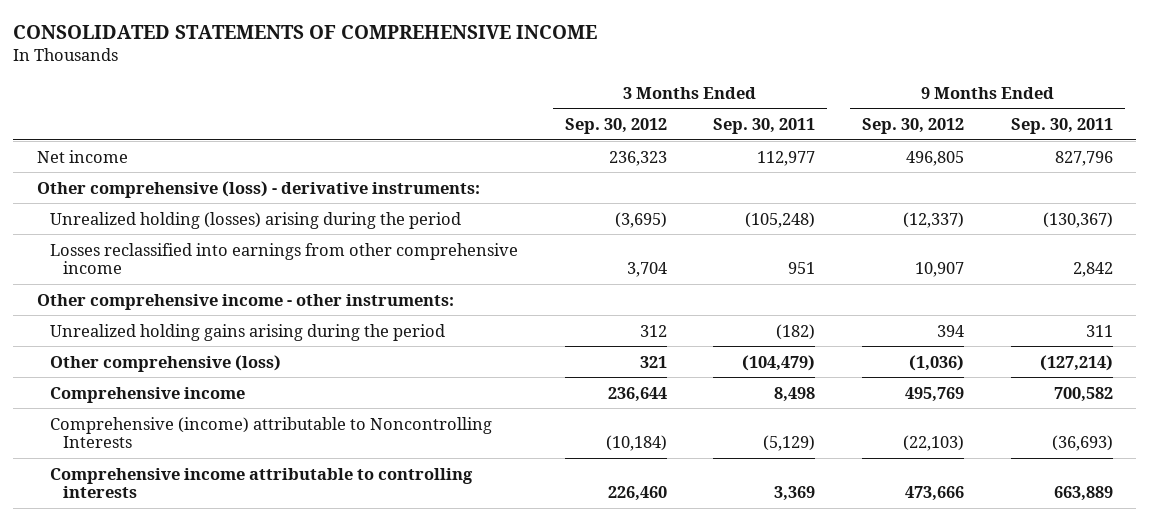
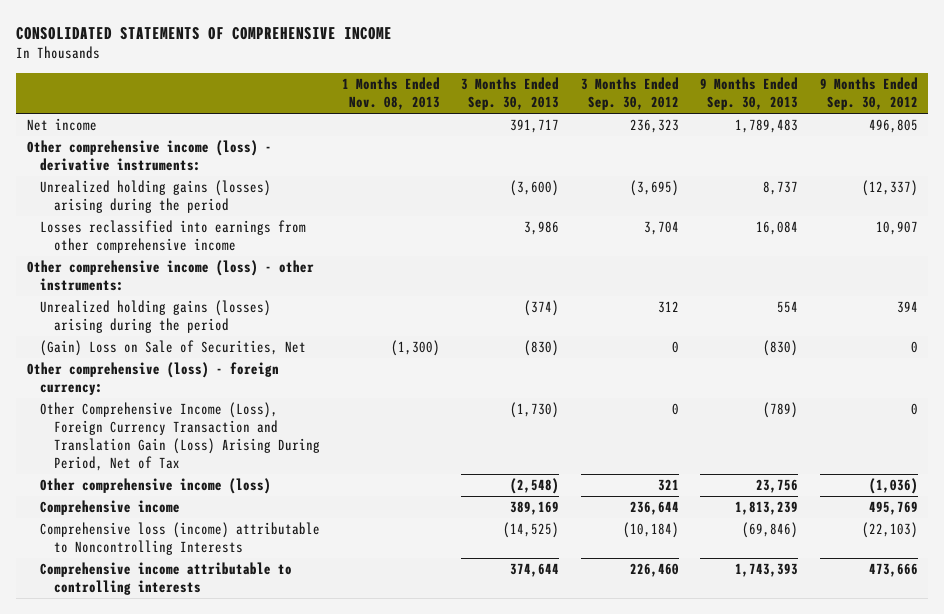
[713,117,816,134] Sep. 30, 2011 -> none
[1010,117,1113,134] Sep. 30, 2011 -> none
none -> [341,77,440,111] 1 Months Ended Nov. 08, 2013
none -> [461,77,560,111] 3 Months Ended Sep. 30, 2013
none -> [700,77,799,111] 9 Months Ended Sep. 30, 2013
[36,180,480,198] Other comprehensive (loss) - derivative instruments: -> [26,140,272,172] Other comprehensive income (loss) - derivative instruments:
[49,211,461,229] Unrealized holding (losses) arising during the period -> [40,180,272,214] Unrealized holding gains (losses) arising during the period
[36,293,454,310] Other comprehensive income - other instruments: -> [26,260,314,292] Other comprehensive income (loss) - other instruments:
[49,323,445,341] Unrealized holding gains arising during the period -> [40,300,272,334] Unrealized holding gains (losses) arising during the period
none -> [40,340,307,357] (Gain) Loss on Sale of Securities, Net
none -> [26,362,279,396] Other comprehensive (loss) - foreign currency:
none -> [40,402,320,472] Other Comprehensive Income (Loss), Foreign Currency Transaction and Translation Gain (Loss) Arising During Period, Net of Tax
[49,354,281,372] Other comprehensive (loss) -> [40,478,272,495] Other comprehensive income (loss)
[49,416,492,449] Comprehensive (income) attributable to Noncontrolling Interests -> [40,522,321,556] Comprehensive loss (income) attributable to Noncontrolling Interests

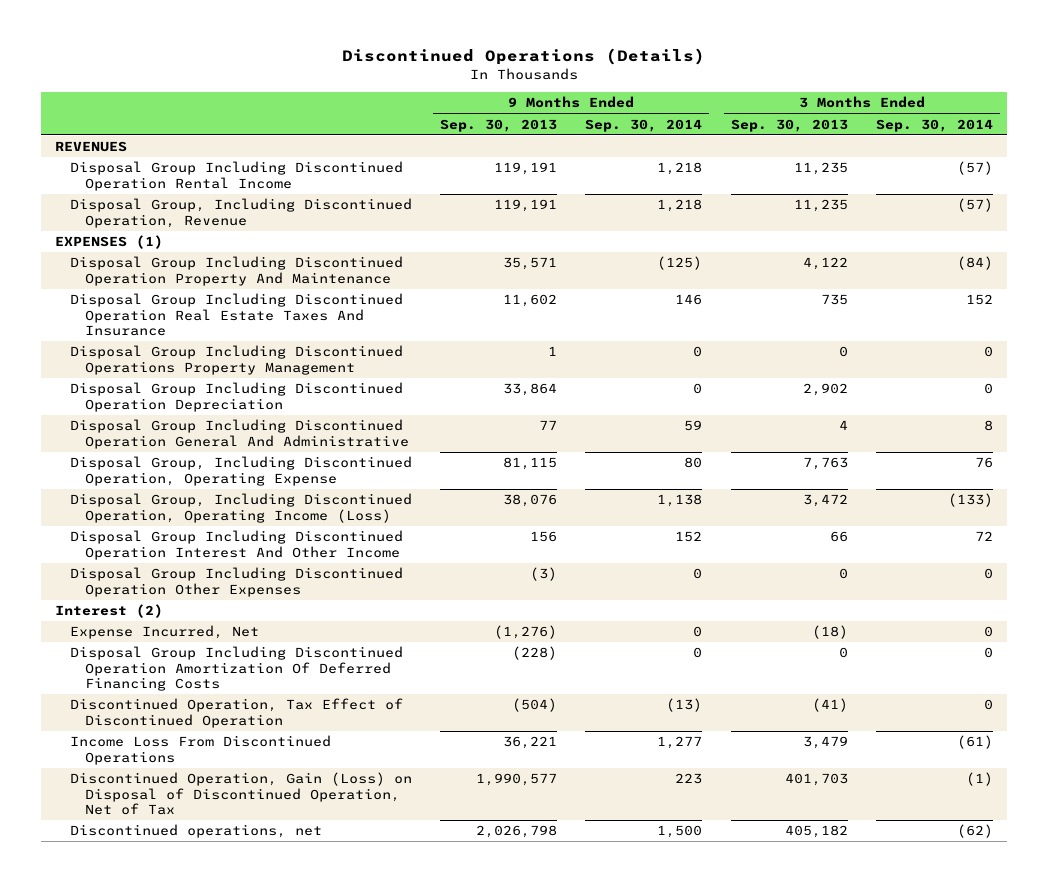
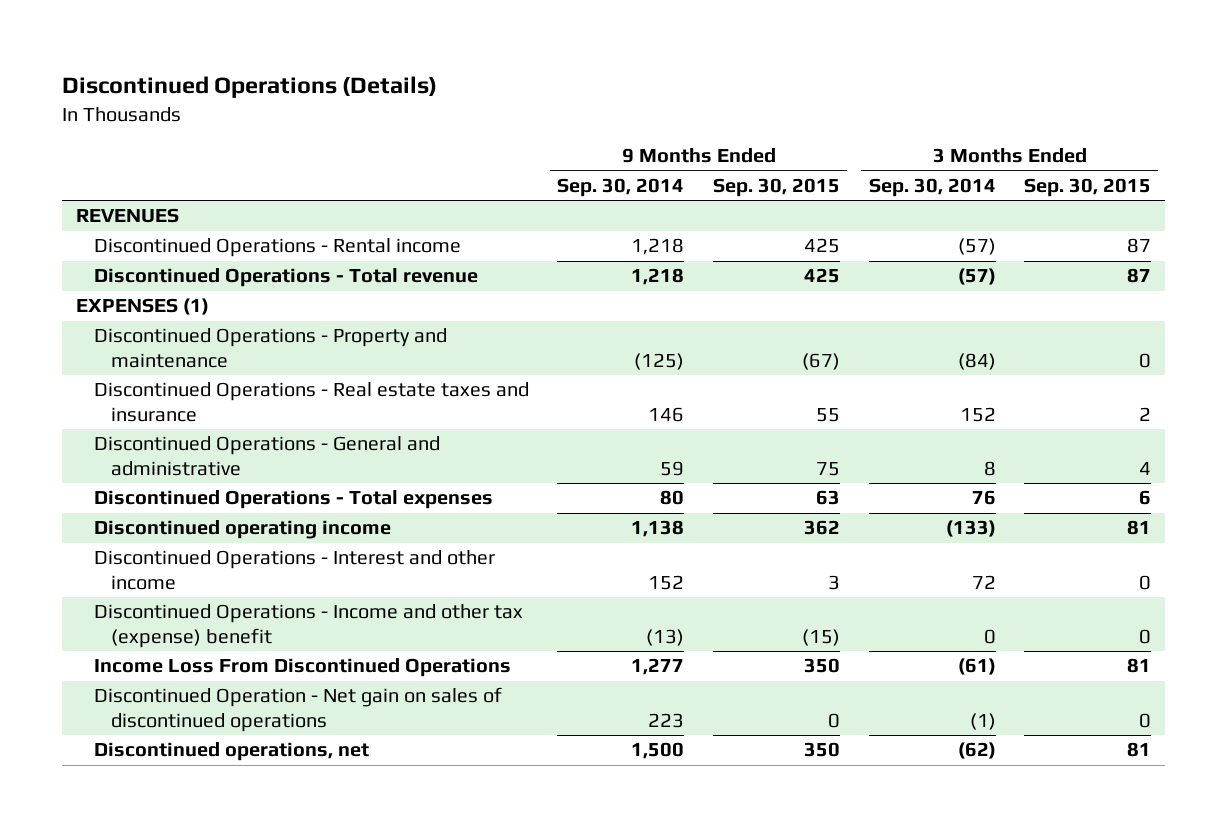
[440,118,558,132] Sep. 30, 2013 -> none
[730,118,848,132] Sep. 30, 2013 -> none
none -> [712,177,840,197] Sep. 30, 2015
none -> [1024,177,1152,197] Sep. 30, 2015
[69,161,403,191] Disposal Group Including Discontinued Operation Rental Income -> [93,238,461,258] Discontinued Operations - Rental income
[69,198,412,228] Disposal Group, Including Discontinued Operation, Revenue -> [93,268,478,288] Discontinued Operations - Total revenue
[69,345,403,375] Disposal Group Including Discontinued Operations Property Management -> none
[69,382,403,412] Disposal Group Including Discontinued Operation Depreciation -> none
[69,567,403,597] Disposal Group Including Discontinued Operation Other Expenses -> none
[55,604,164,619] Interest (2) -> none
[69,625,259,640] Expense Incurred, Net -> none
[69,646,403,692] Disposal Group Including Discontinued Operation Amortization Of Deferred Financing Costs -> none
[69,256,403,286] Disposal Group Including Discontinued Operation Property And Maintenance -> [93,328,447,368] Discontinued Operations - Property and maintenance
[69,293,403,337] Disposal Group Including Discontinued Operation Real Estate Taxes And Insurance -> [93,382,529,422] Discontinued Operations - Real estate taxes and insurance
[69,419,409,449] Disposal Group Including Discontinued Operation General And Administrative -> [93,436,440,476] Discontinued Operations - General and administrative
[69,456,412,486] Disposal Group, Including Discontinued Operation, Operating Expense -> [93,490,493,510] Discontinued Operations - Total expenses
[69,493,412,523] Disposal Group, Including Discontinued Operation, Operating Income (Loss) -> [93,520,391,540] Discontinued operating income
[69,530,403,560] Disposal Group Including Discontinued Operation Interest And Other Income -> [93,550,495,590] Discontinued Operations - Interest and other income
[69,698,403,728] Discontinued Operation, Tax Effect of Discontinued Operation -> [93,604,523,648] Discontinued Operations - Income and other tax (expense) benefit
[69,772,412,816] Discontinued Operation, Gain (Loss) on Disposal of Discontinued Operation, Net of Tax -> [93,687,502,732] Discontinued Operation - Net gain on sales of discontinued operations

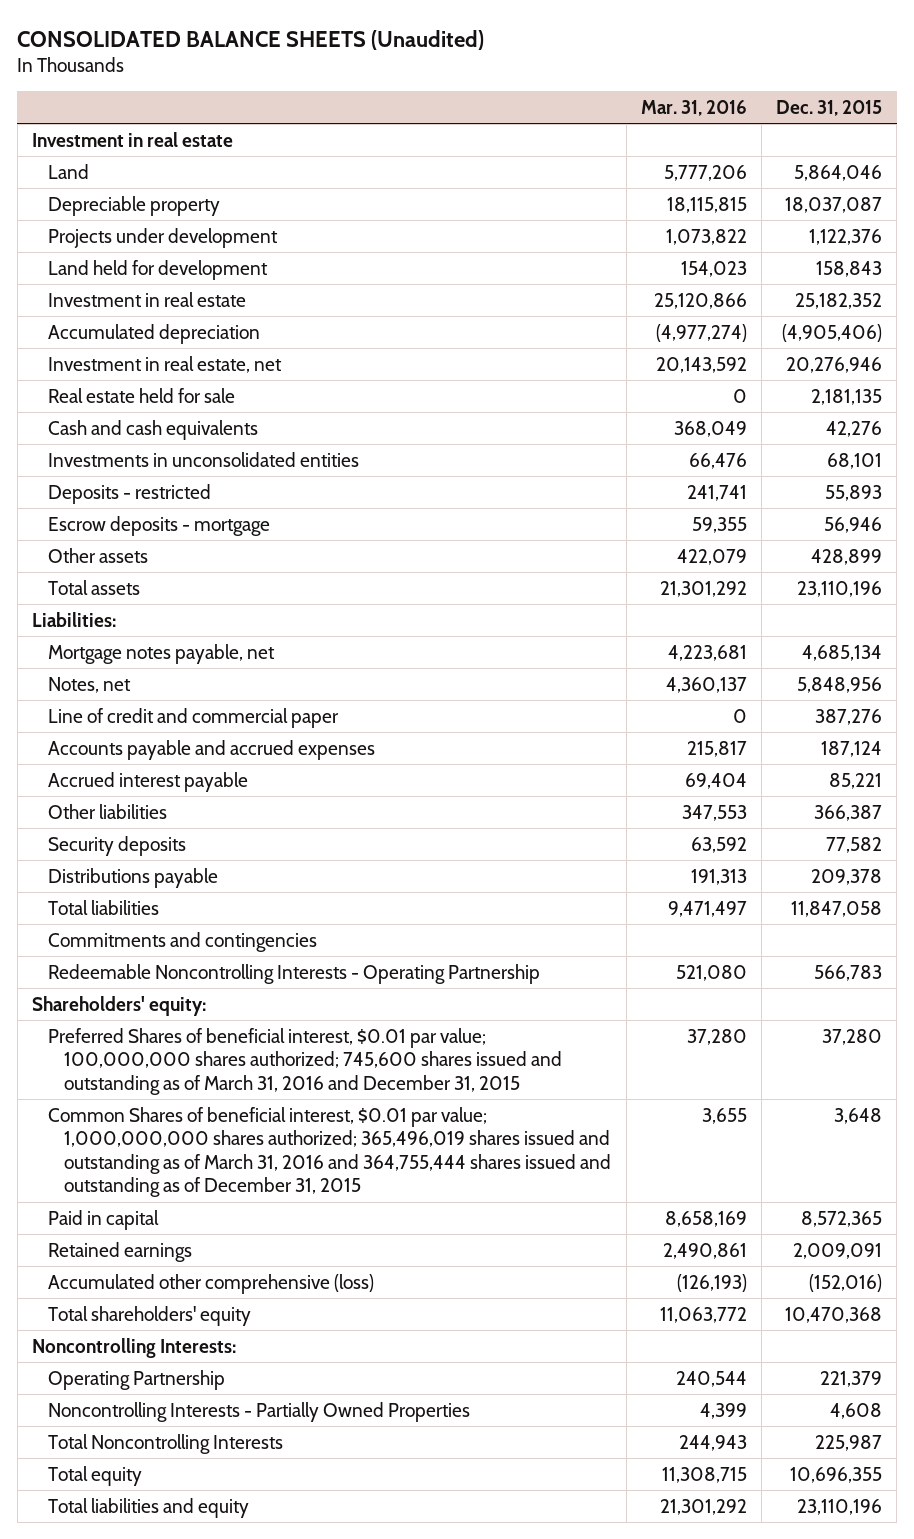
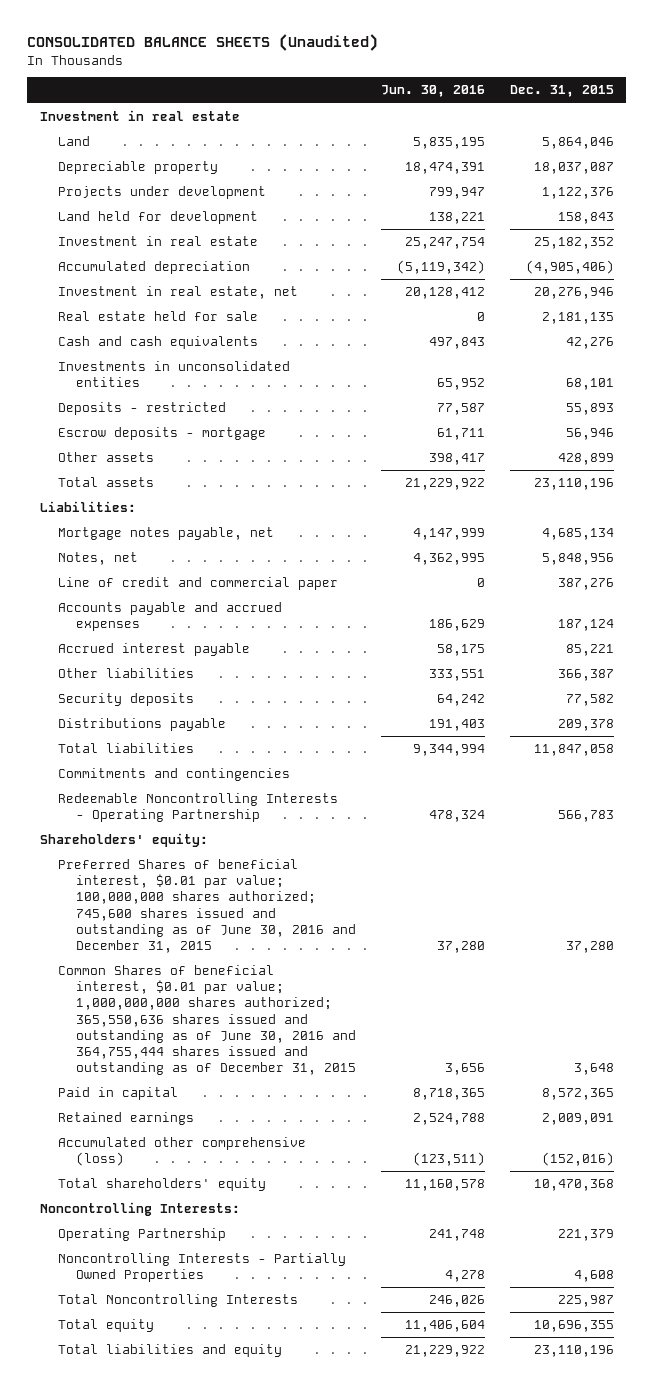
[640,99,747,116] Mar. 31, 2016 -> none
none -> [381,85,486,98] Jun. 30, 2016
[48,1027,563,1095] Preferred Shares of beneficial interest, $0.01 par value; 100,000,000 shares authorized; 745,600 shares issued and outstanding as of March 31, 2016 and December 31, 2015 -> [58,859,357,954] Preferred Shares of beneficial interest, $0.01 par value; 100,000,000 shares authorized; 745,600 shares issued and outstanding as of June 30, 2016 and December 31, 2015
[48,1106,612,1198] Common Shares of beneficial interest, $0.01 par value; 1,000,000,000 shares authorized; 365,496,019 shares issued and outstanding as of March 31, 2016 and 364,755,444 shares issued and outstanding as of December 31, 2015 -> [58,965,357,1076] Common Shares of beneficial interest, $0.01 par value; 1,000,000,000 shares authorized; 365,550,636 shares issued and outstanding as of June 30, 2016 and 364,755,444 shares issued and outstanding as of December 31, 2015

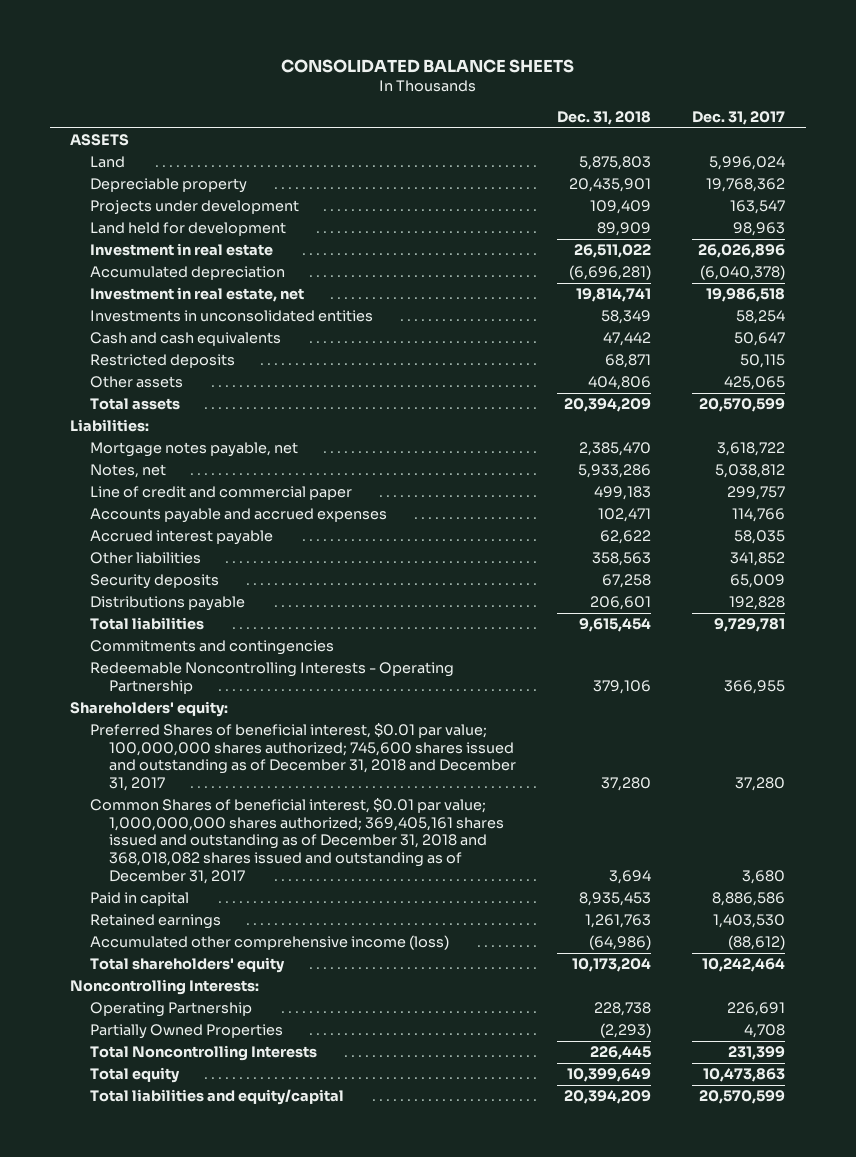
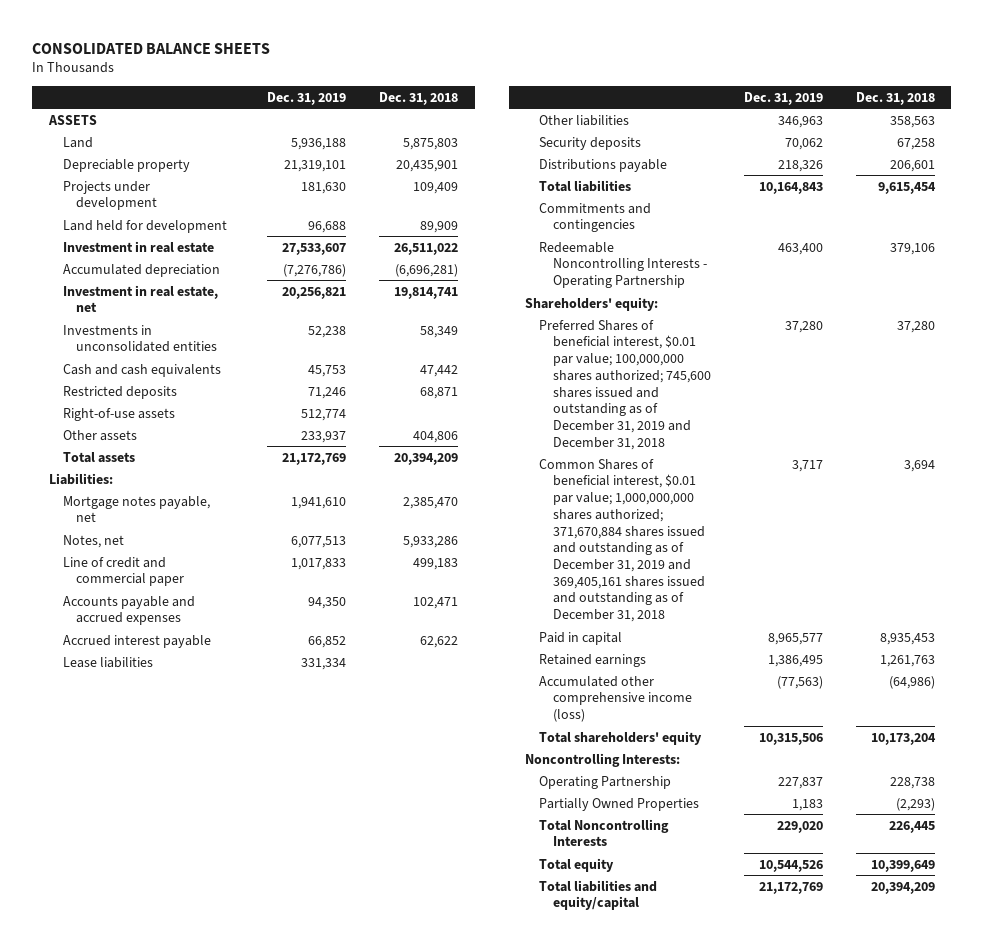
[692,110,786,125] Dec. 31, 2017 -> none
none -> [267,91,347,105] Dec. 31, 2019
none -> [62,407,175,421] Right-of-use assets
none -> [62,656,153,668] Lease liabilities
[89,723,517,792] Preferred Shares of beneficial interest, $0.01 par value; 100,000,000 shares authorized; 745,600 shares issued and outstanding as of December 31, 2018 and December 31, 2017 -> [539,319,711,450] Preferred Shares of beneficial interest, $0.01 par value; 100,000,000 shares authorized; 745,600 shares issued and outstanding as of December 31, 2019 and December 31, 2018
[89,798,505,884] Common Shares of beneficial interest, $0.01 par value; 1,000,000,000 shares authorized; 369,405,161 shares issued and outstanding as of December 31, 2018 and 368,018,082 shares issued and outstanding as of December 31, 2017 -> [539,458,705,623] Common Shares of beneficial interest, $0.01 par value; 1,000,000,000 shares authorized; 371,670,884 shares issued and outstanding as of December 31, 2019 and 369,405,161 shares issued and outstanding as of December 31, 2018

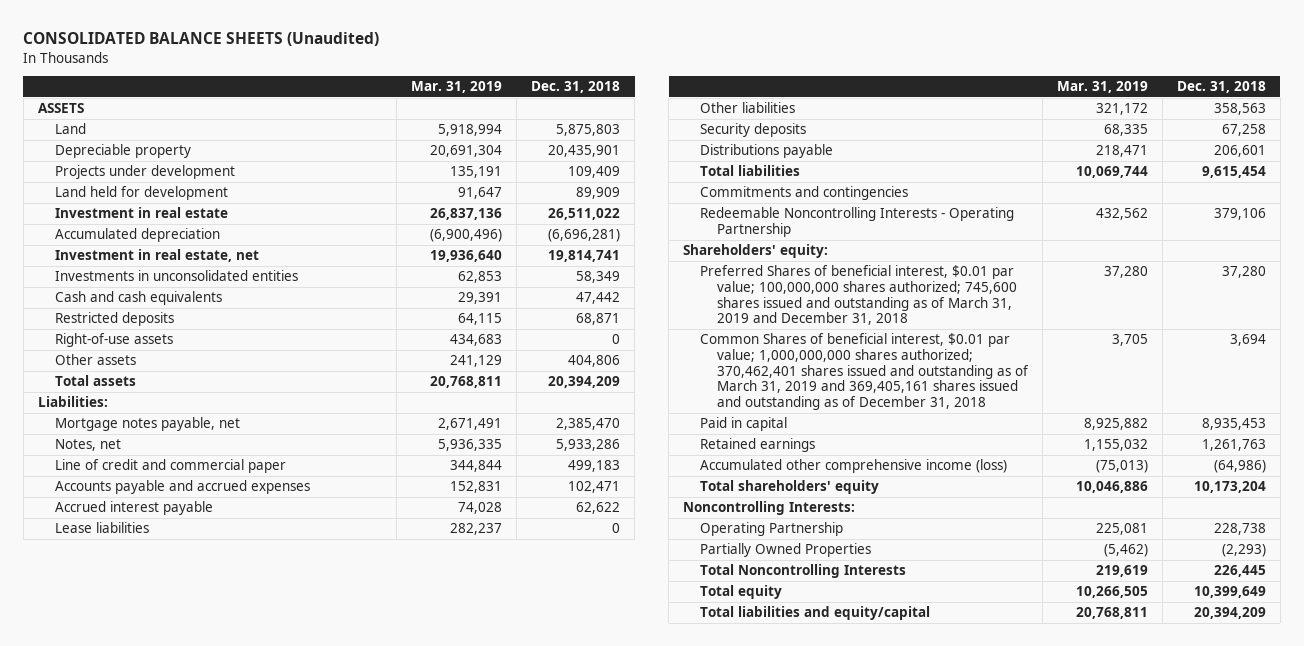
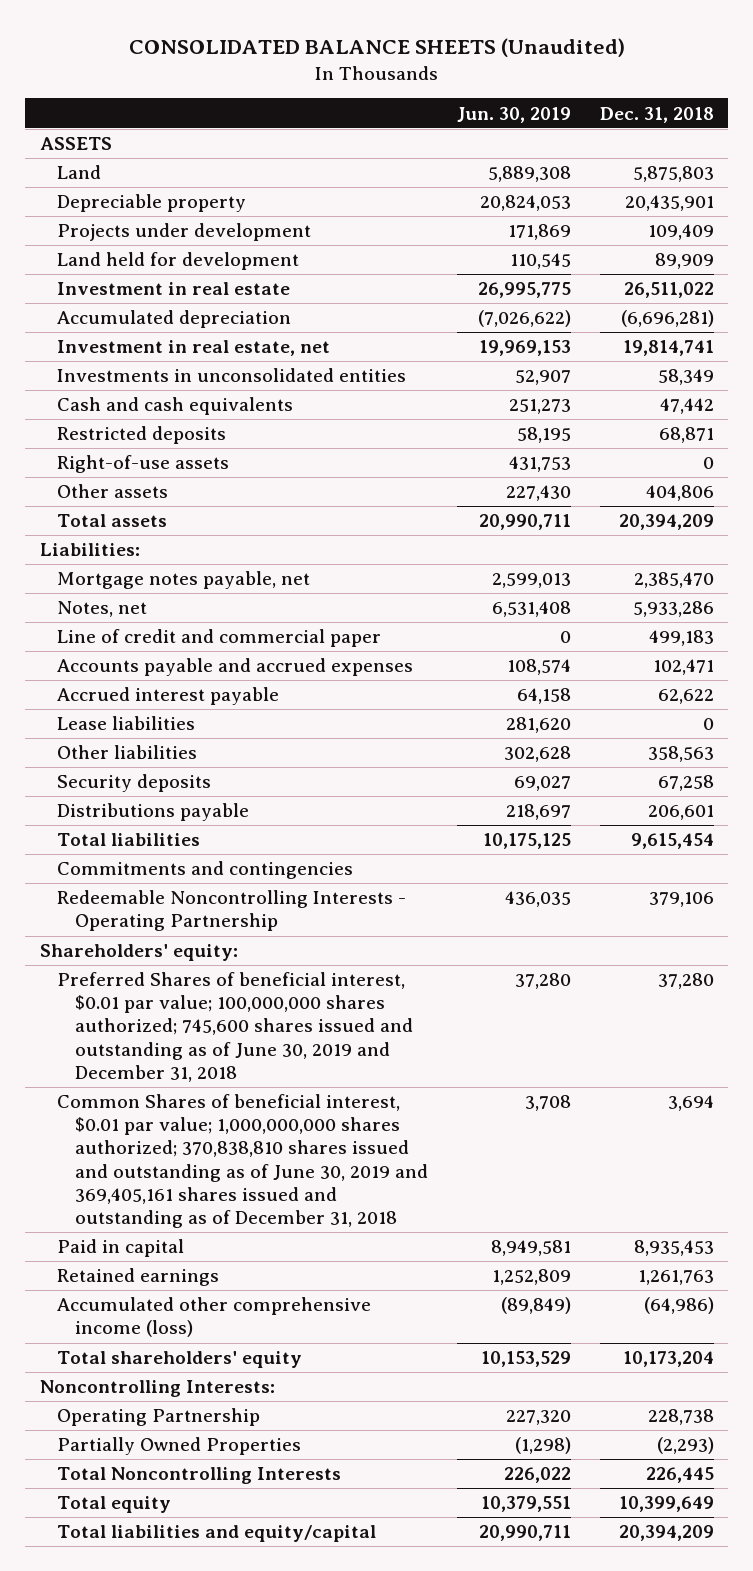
[411,81,503,94] Mar. 31, 2019 -> none
none -> [456,106,571,123] Jun. 30, 2019
[700,265,1017,326] Preferred Shares of beneficial interest, $0.01 par value; 100,000,000 shares authorized; 745,600 shares issued and outstanding as of March 31, 2019 and December 31, 2018 -> [57,972,413,1082] Preferred Shares of beneficial interest, $0.01 par value; 100,000,000 shares authorized; 745,600 shares issued and outstanding as of June 30, 2019 and December 31, 2018
[700,333,1029,411] Common Shares of beneficial interest, $0.01 par value; 1,000,000,000 shares authorized; 370,462,401 shares issued and outstanding as of March 31, 2019 and 369,405,161 shares issued and outstanding as of December 31, 2018 -> [57,1094,428,1228] Common Shares of beneficial interest, $0.01 par value; 1,000,000,000 shares authorized; 370,838,810 shares issued and outstanding as of June 30, 2019 and 369,405,161 shares issued and outstanding as of December 31, 2018

